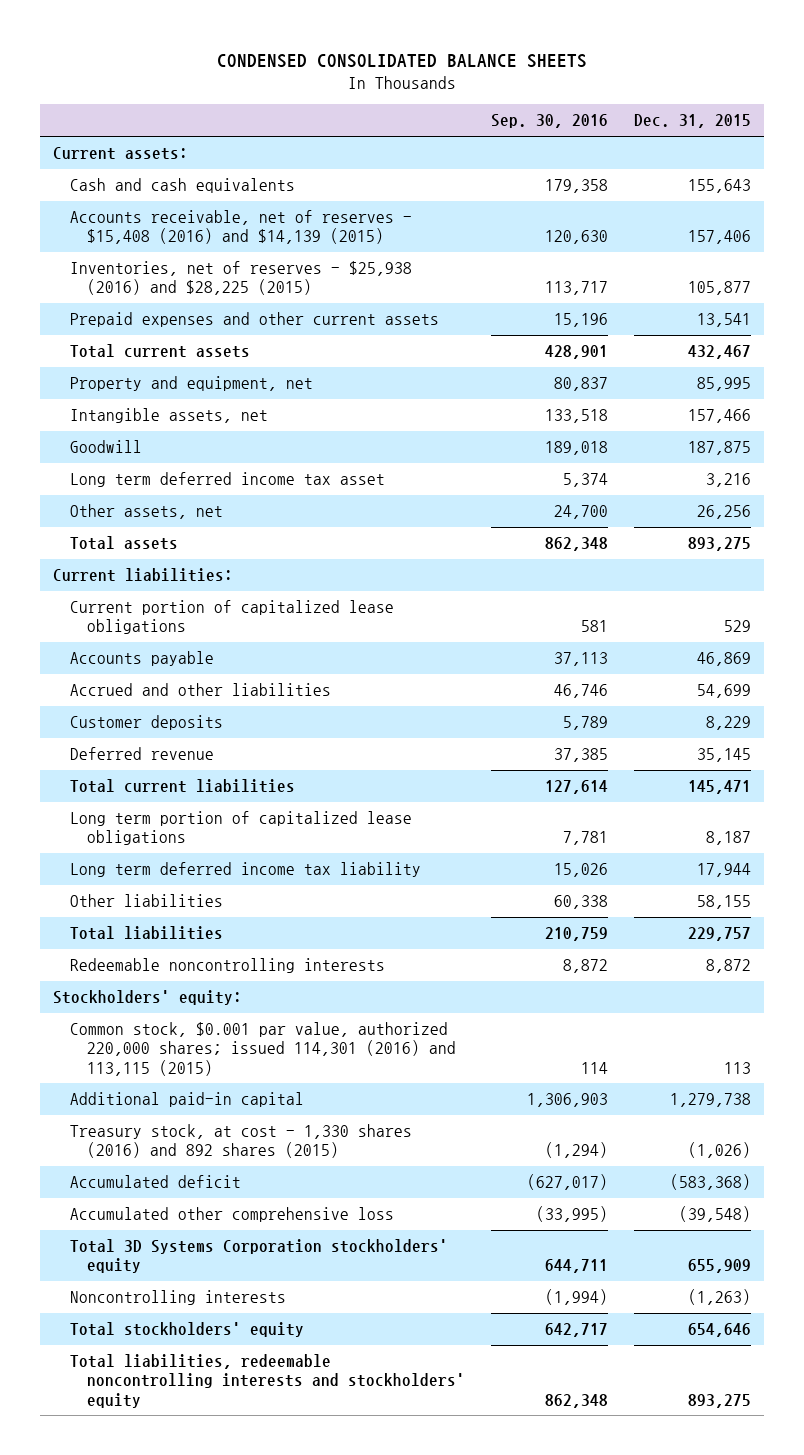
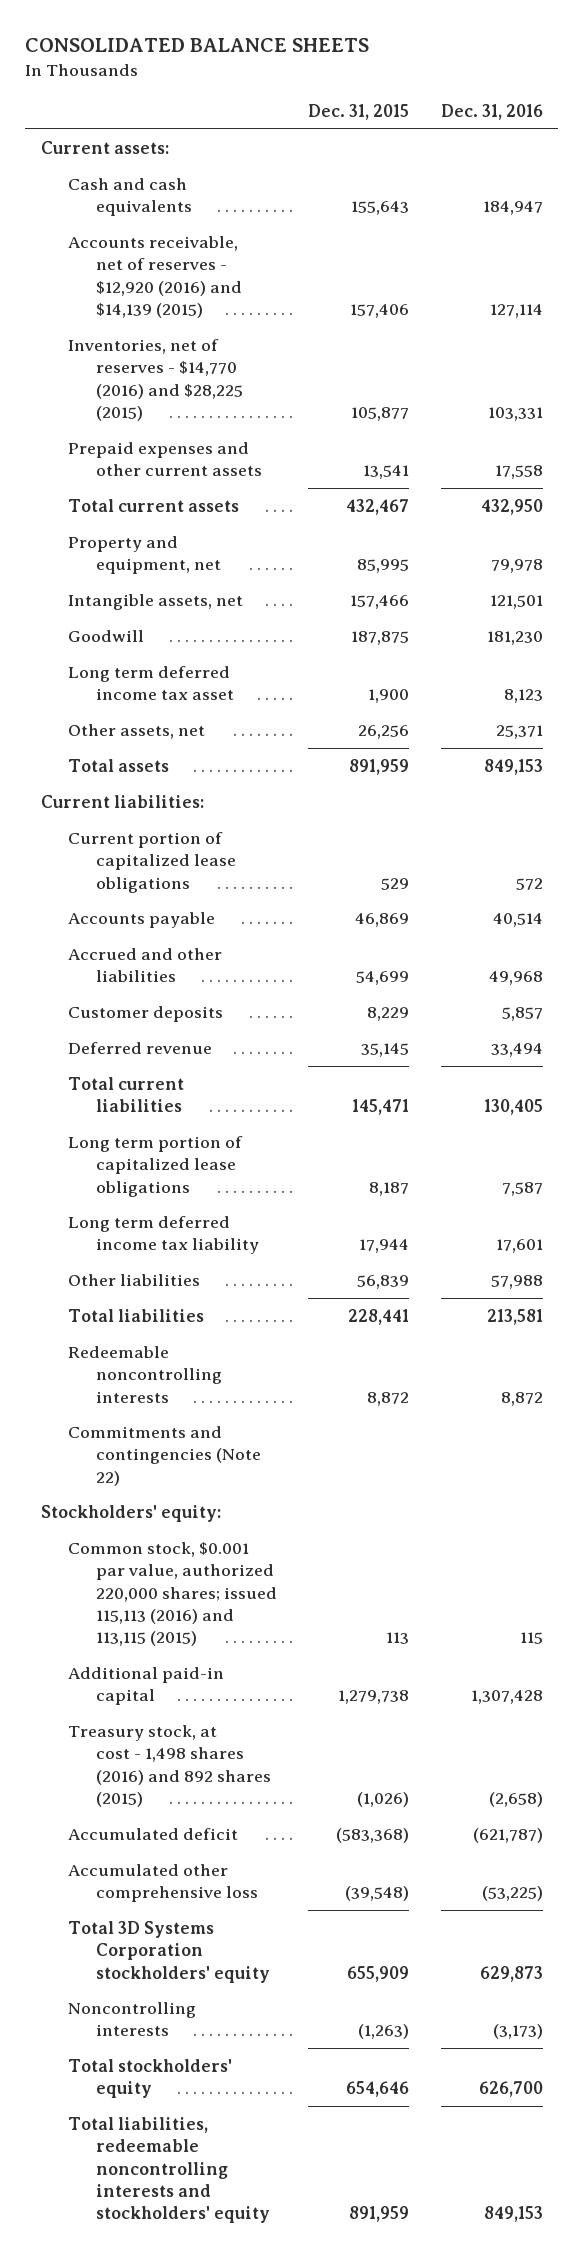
[217,53,588,68] CONDENSED CONSOLIDATED BALANCE SHEETS -> [25,38,370,53] CONSOLIDATED BALANCE SHEETS
[491,114,609,129] Sep. 30, 2016 -> none
none -> [440,104,543,121] Dec. 31, 2016
[70,210,413,245] Accounts receivable, net of reserves - $15,408 (2016) and $14,139 (2015) -> [68,235,242,318] Accounts receivable, net of reserves - $12,920 (2016) and $14,139 (2015)
[70,261,413,296] Inventories, net of reserves - $25,938 (2016) and $28,225 (2015) -> [68,338,243,421] Inventories, net of reserves - $14,770 (2016) and $28,225 (2015)
[706,473,752,488] 3,216 -> [368,689,410,704] 1,900
[688,537,752,552] 893,275 -> [349,758,410,775] 891,959
[697,895,752,910] 58,155 -> [357,1274,410,1289] 56,839
[688,927,752,942] 229,757 -> [348,1308,410,1325] 228,441
none -> [68,1425,261,1486] Commitments and contingencies (Note 22)
[70,1022,457,1076] Common stock, $0.001 par value, authorized 220,000 shares; issued 114,301 (2016) and 113,115 (2015) -> [68,1541,277,1647] Common stock, $0.001 par value, authorized 220,000 shares; issued 115,113 (2016) and 113,115 (2015)
[70,1124,413,1159] Treasury stock, at cost - 1,330 shares (2016) and 892 shares (2015) -> [68,1724,271,1807] Treasury stock, at cost - 1,498 shares (2016) and 892 shares (2015)
[688,1393,752,1408] 893,275 -> [349,2206,410,2223] 891,959

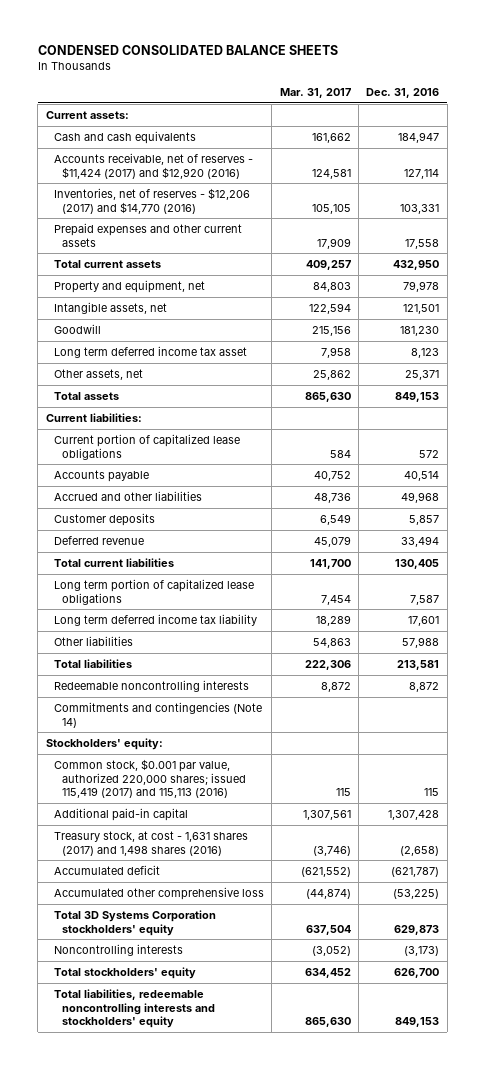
[25,38,370,53] CONSOLIDATED BALANCE SHEETS -> [37,45,338,56] CONDENSED CONSOLIDATED BALANCE SHEETS
[308,104,410,121] Dec. 31, 2015 -> none
none -> [279,87,351,98] Mar. 31, 2017
[68,235,242,318] Accounts receivable, net of reserves - $12,920 (2016) and $14,139 (2015) -> [53,152,253,179] Accounts receivable, net of reserves - $11,424 (2017) and $12,920 (2016)
[68,338,243,421] Inventories, net of reserves - $14,770 (2016) and $28,225 (2015) -> [53,187,250,214] Inventories, net of reserves - $12,206 (2017) and $14,770 (2016)
[68,1425,261,1486] Commitments and contingencies (Note 22) -> [53,701,262,728] Commitments and contingencies (Note 14)
[68,1541,277,1647] Common stock, $0.001 par value, authorized 220,000 shares; issued 115,113 (2016) and 113,115 (2015) -> [53,758,247,799] Common stock, $0.001 par value, authorized 220,000 shares; issued 115,419 (2017) and 115,113 (2016)
[68,1724,271,1807] Treasury stock, at cost - 1,498 shares (2016) and 892 shares (2015) -> [53,830,248,856] Treasury stock, at cost - 1,631 shares (2017) and 1,498 shares (2016)

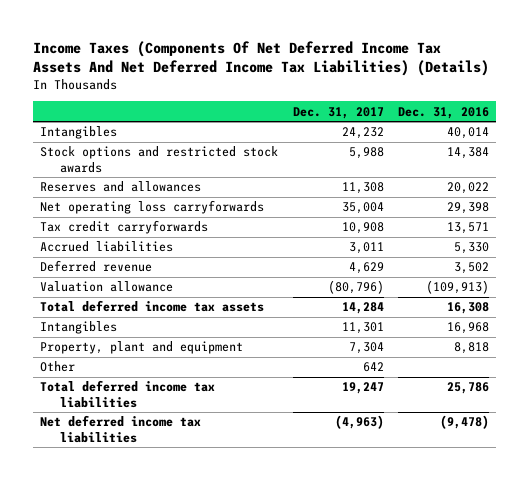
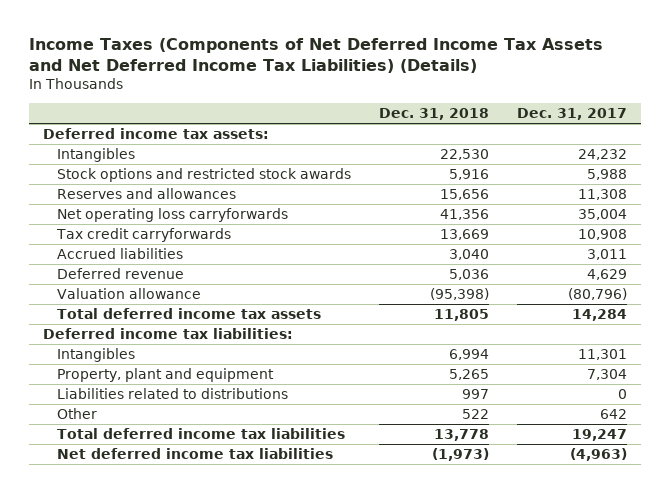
[33,40,490,76] Income Taxes (Components Of Net Deferred Income Tax Assets And Net Deferred Income Tax Liabilities) (Details) -> [28,37,603,74] Income Taxes (Components of Net Deferred Income Tax Assets and Net Deferred Income Tax Liabilities) (Details)
[398,106,490,119] Dec. 31, 2016 -> none
none -> [378,108,489,121] Dec. 31, 2018
none -> [42,128,269,140] Deferred income tax assets:
none -> [42,328,293,340] Deferred income tax liabilities:
none -> [56,388,288,400] Liabilities related to distributions

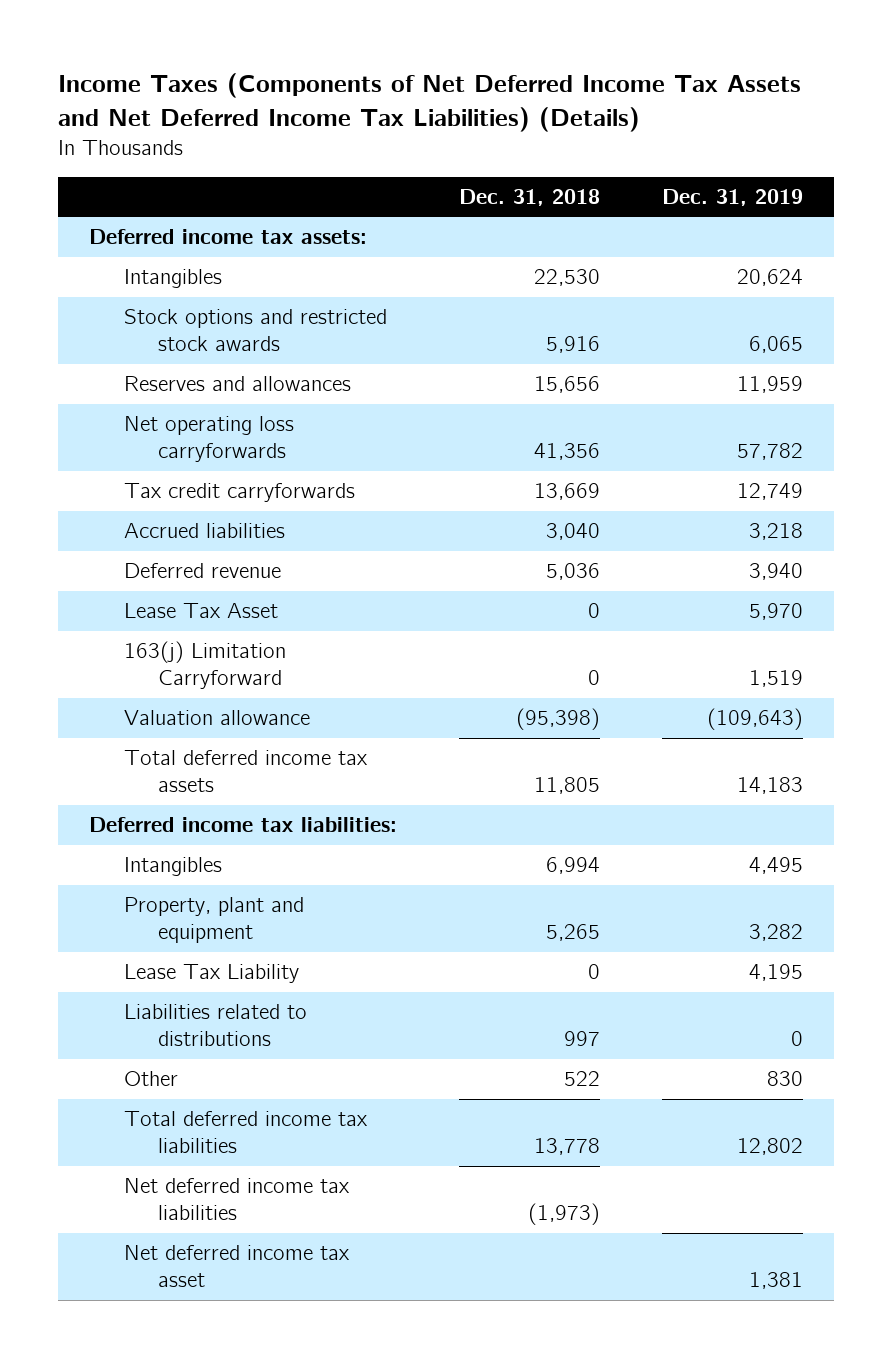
[516,108,627,121] Dec. 31, 2017 -> none
none -> [661,189,803,207] Dec. 31, 2019
none -> [123,603,278,619] Lease Tax Asset
none -> [123,641,286,690] 163(j) Limitation Carryforward
none -> [123,964,299,984] Lease Tax Liability
none -> [123,1245,350,1288] Net deferred income tax asset

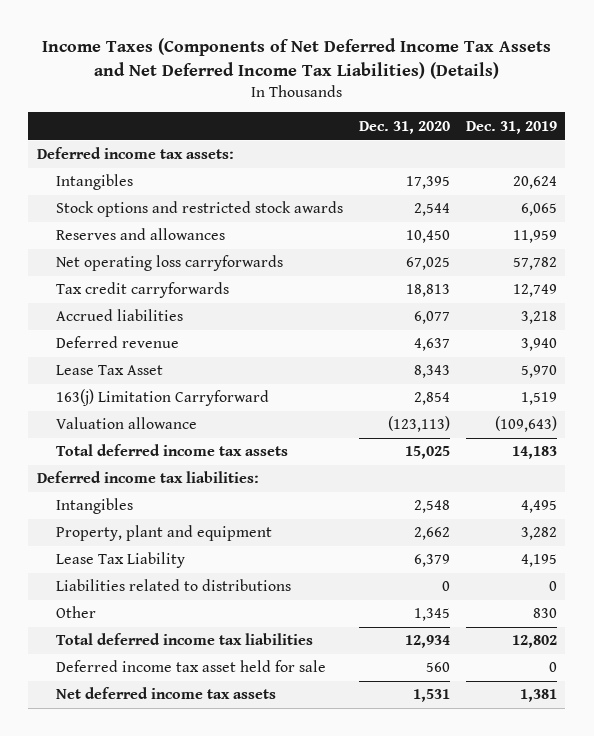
[459,189,601,207] Dec. 31, 2018 -> none
none -> [359,120,451,134] Dec. 31, 2020
[123,1178,350,1221] Net deferred income tax liabilities -> none
none -> [56,660,327,673] Deferred income tax asset held for sale
[123,1245,350,1288] Net deferred income tax asset -> [56,687,277,700] Net deferred income tax assets

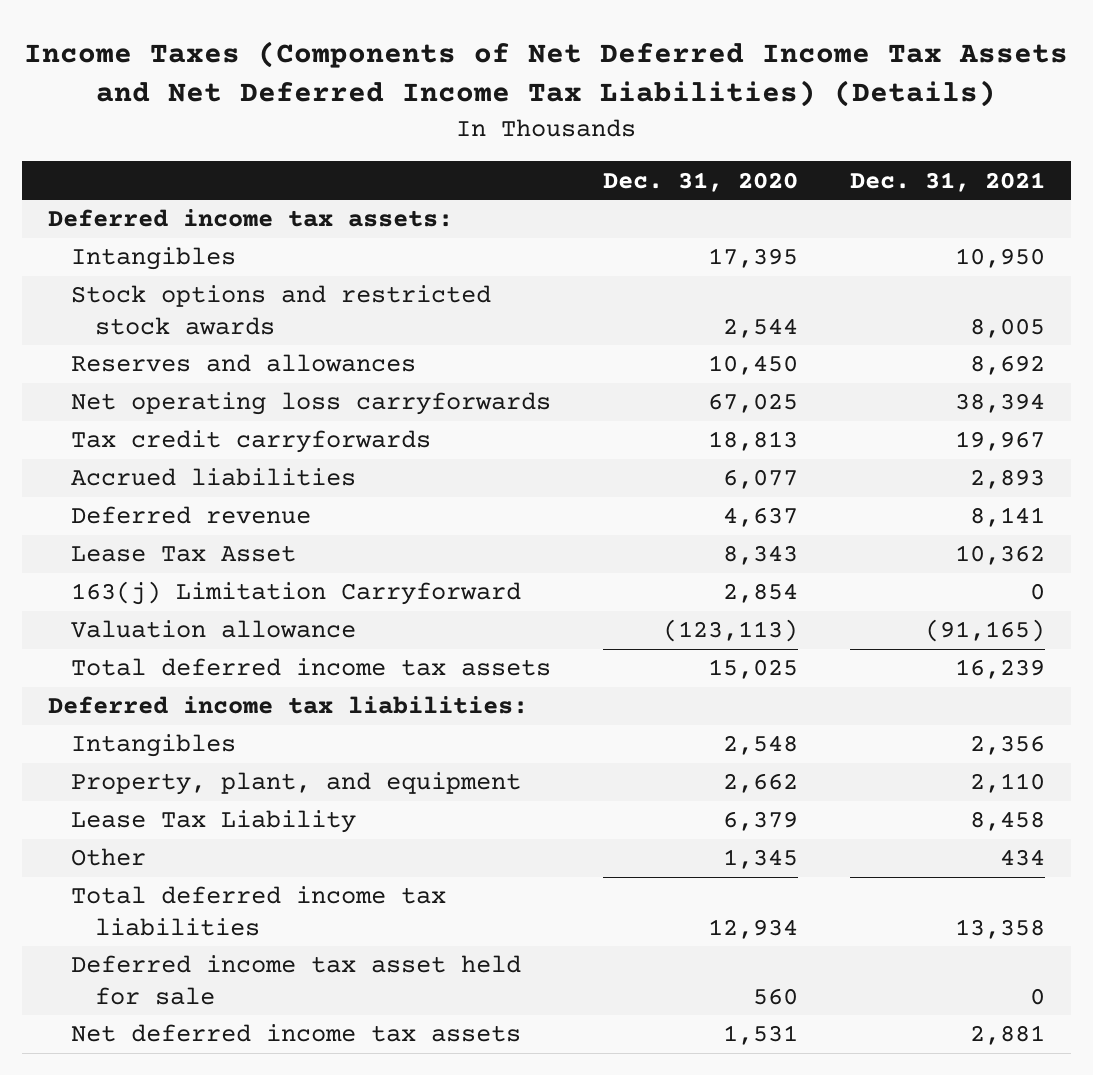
[466,120,558,134] Dec. 31, 2019 -> none
none -> [849,171,1045,192] Dec. 31, 2021
[56,525,273,542] Property, plant and equipment -> [71,772,522,796] Property, plant, and equipment
[56,579,292,592] Liabilities related to distributions -> none

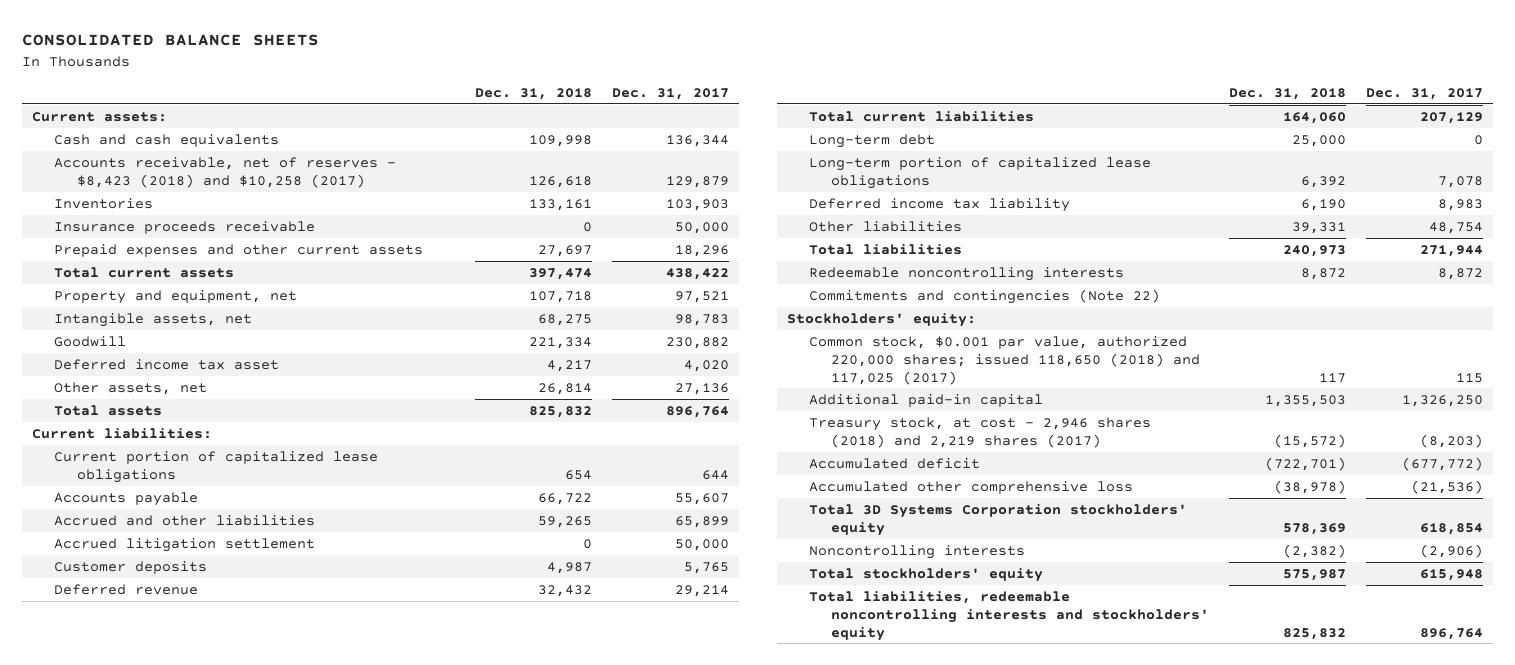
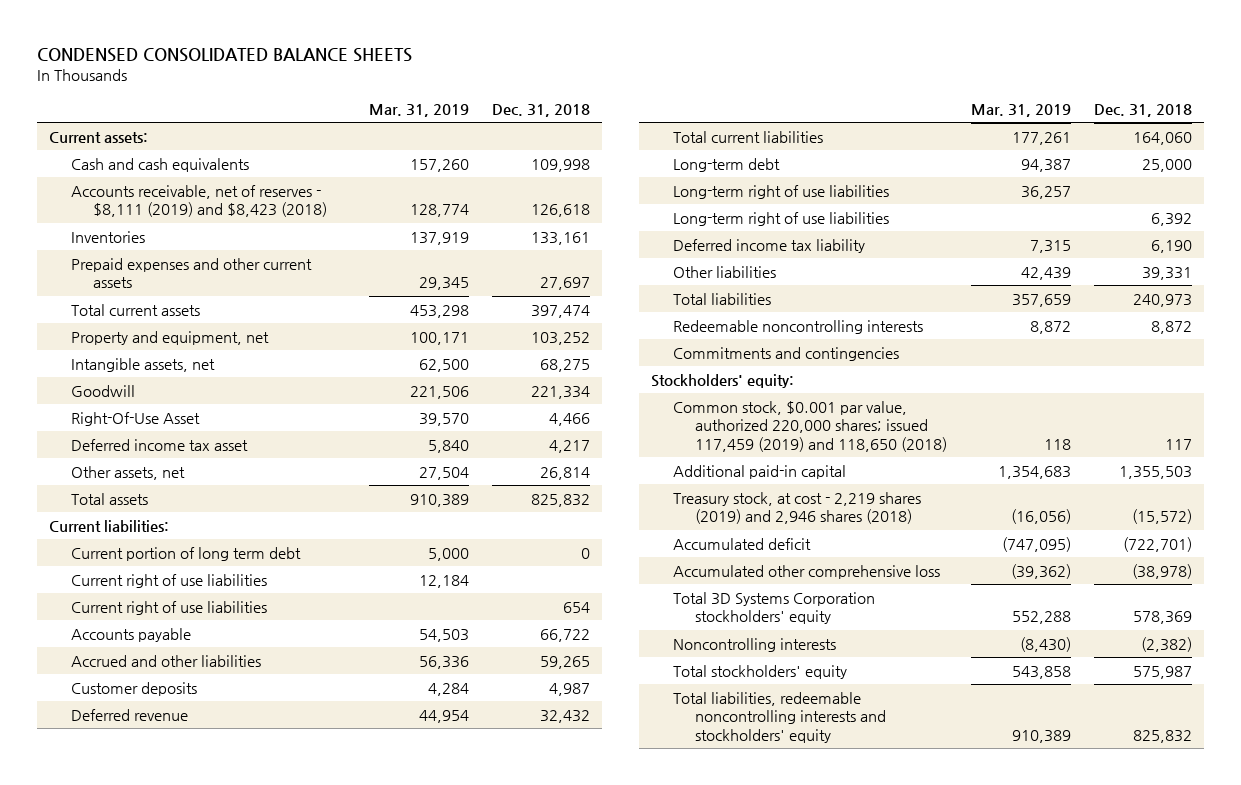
[21,34,319,47] CONSOLIDATED BALANCE SHEETS -> [36,48,412,63] CONDENSED CONSOLIDATED BALANCE SHEETS
[611,87,729,100] Dec. 31, 2017 -> none
none -> [368,103,469,117] Mar. 31, 2019
[54,156,397,188] Accounts receivable, net of reserves - $8,423 (2018) and $10,258 (2017) -> [70,184,327,218] Accounts receivable, net of reserves - $8,111 (2019) and $8,423 (2018)
[54,220,316,234] Insurance proceeds receivable -> none
[528,290,592,303] 107,718 -> [531,331,591,345] 103,252
none -> [70,411,200,426] Right-Of-Use Asset
none -> [70,546,301,561] Current portion of long term debt
none -> [70,573,267,588] Current right of use liabilities
[54,450,379,483] Current portion of capitalized lease obligations -> [70,600,267,615] Current right of use liabilities
[54,537,316,552] Accrued litigation settlement -> none
none -> [673,184,890,199] Long-term right of use liabilities
[808,156,1151,189] Long-term portion of capitalized lease obligations -> [673,211,890,226] Long-term right of use liabilities
[808,288,1160,304] Commitments and contingencies (Note 22) -> [673,346,900,361] Commitments and contingencies
[808,335,1201,385] Common stock, $0.001 par value, authorized 220,000 shares; issued 118,650 (2018) and 117,025 (2017) -> [673,400,948,452] Common stock, $0.001 par value, authorized 220,000 shares; issued 117,459 (2019) and 118,650 (2018)
[808,416,1151,448] Treasury stock, at cost - 2,946 shares (2018) and 2,219 shares (2017) -> [673,491,922,525] Treasury stock, at cost - 2,219 shares (2019) and 2,946 shares (2018)

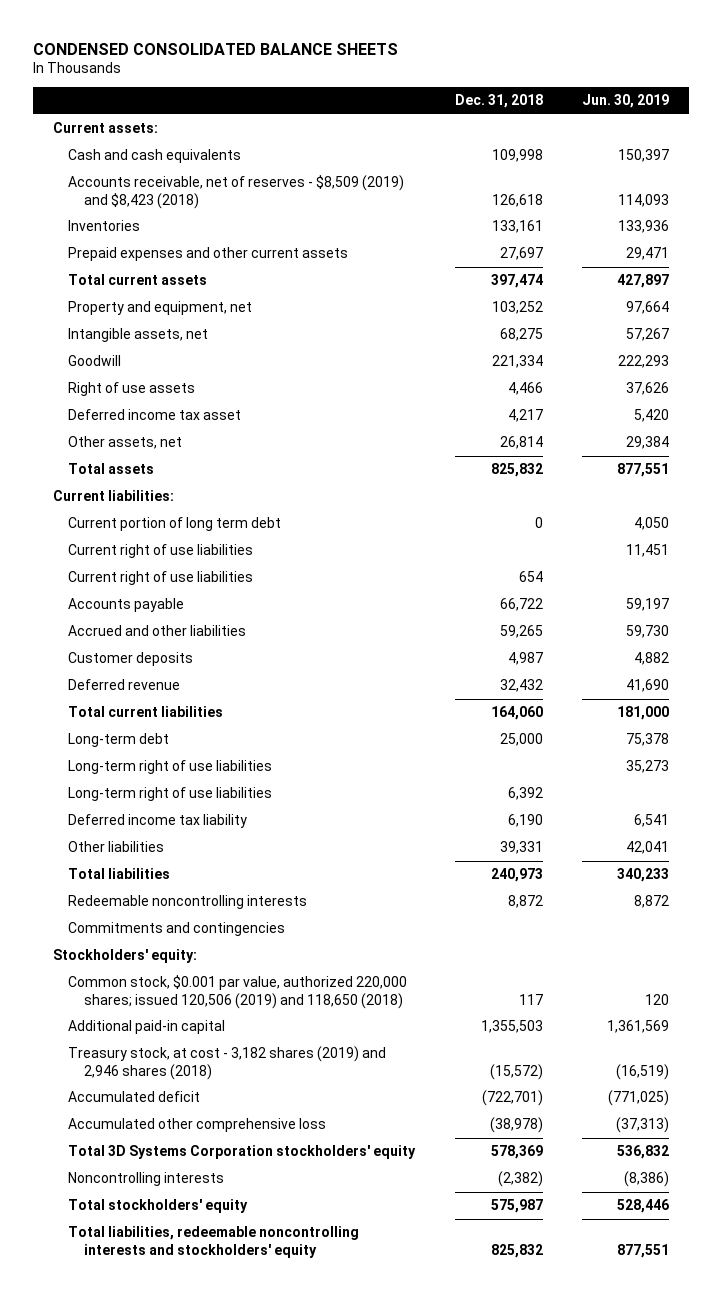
[368,103,469,117] Mar. 31, 2019 -> none
none -> [581,94,669,109] Jun. 30, 2019
[70,184,327,218] Accounts receivable, net of reserves - $8,111 (2019) and $8,423 (2018) -> [68,175,405,209] Accounts receivable, net of reserves - $8,509 (2019) and $8,423 (2018)
[70,411,200,426] Right-Of-Use Asset -> [68,382,196,397] Right of use assets
[673,400,948,452] Common stock, $0.001 par value, authorized 220,000 shares; issued 117,459 (2019) and 118,650 (2018) -> [68,975,408,1009] Common stock, $0.001 par value, authorized 220,000 shares; issued 120,506 (2019) and 118,650 (2018)
[673,491,922,525] Treasury stock, at cost - 2,219 shares (2019) and 2,946 shares (2018) -> [68,1046,387,1080] Treasury stock, at cost - 3,182 shares (2019) and 2,946 shares (2018)

